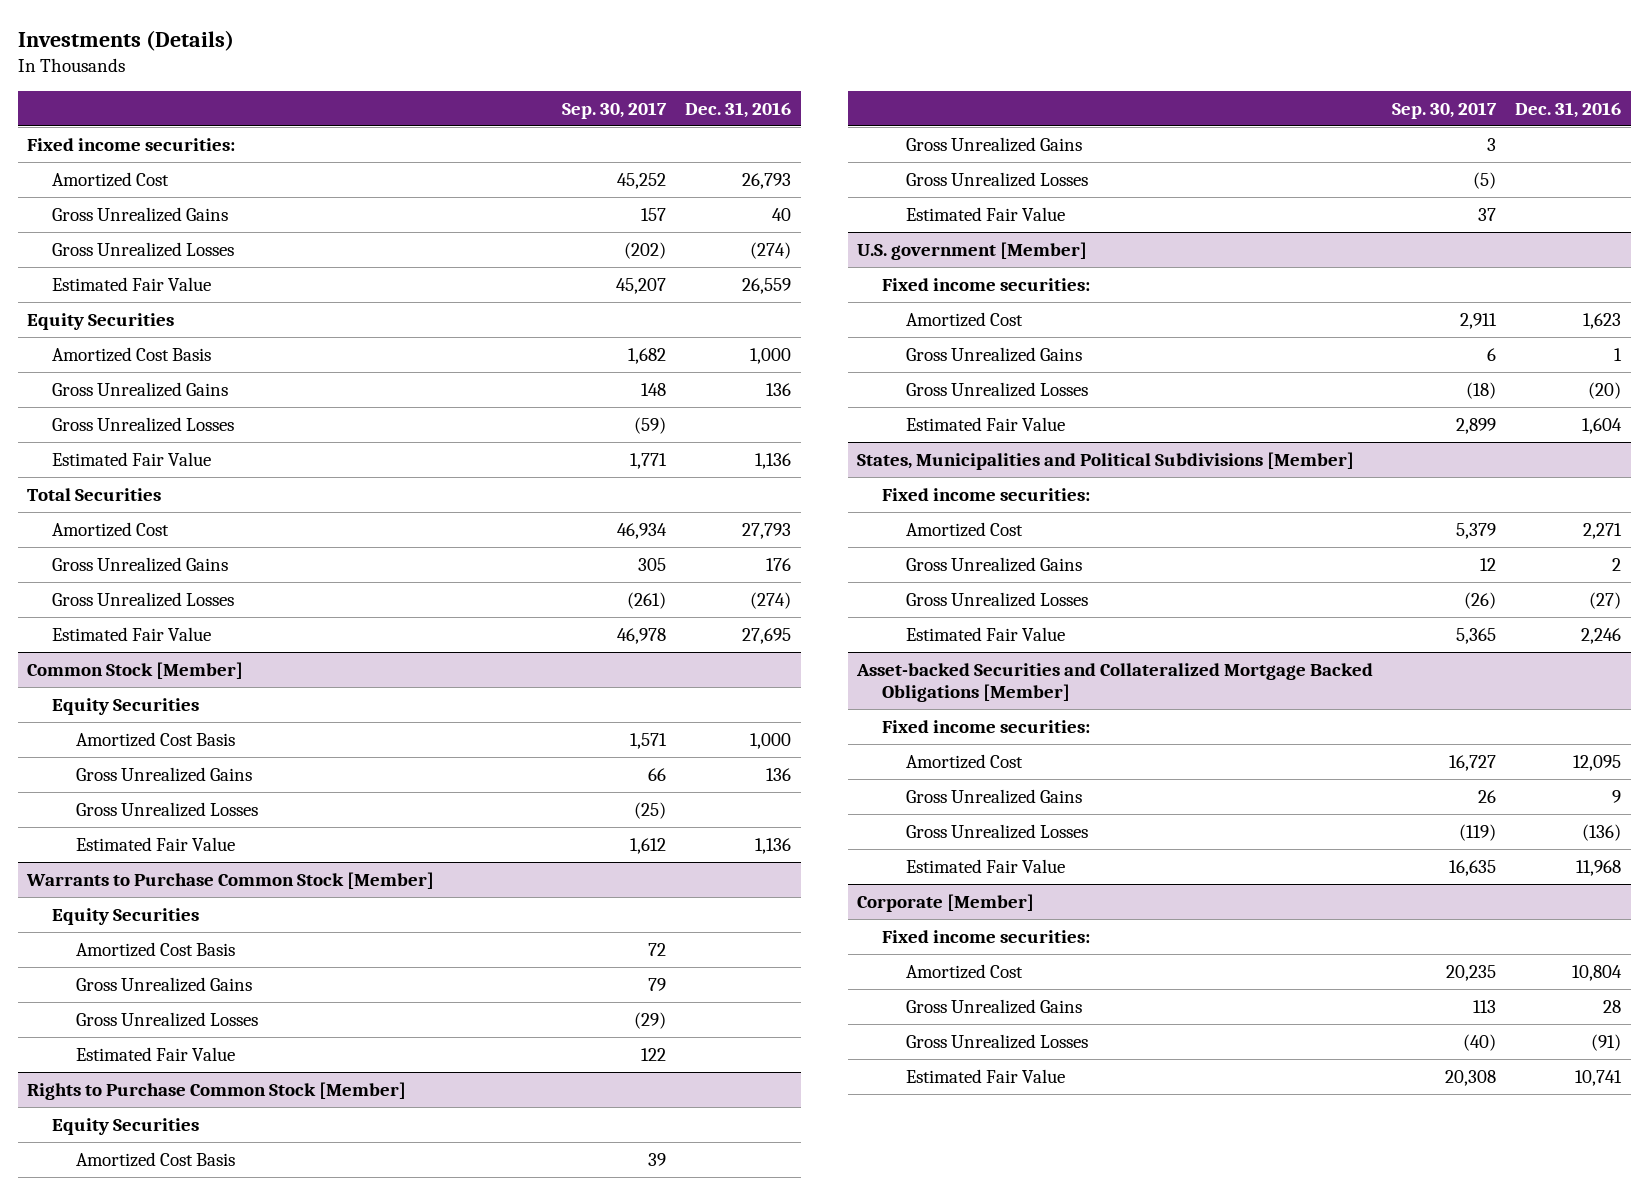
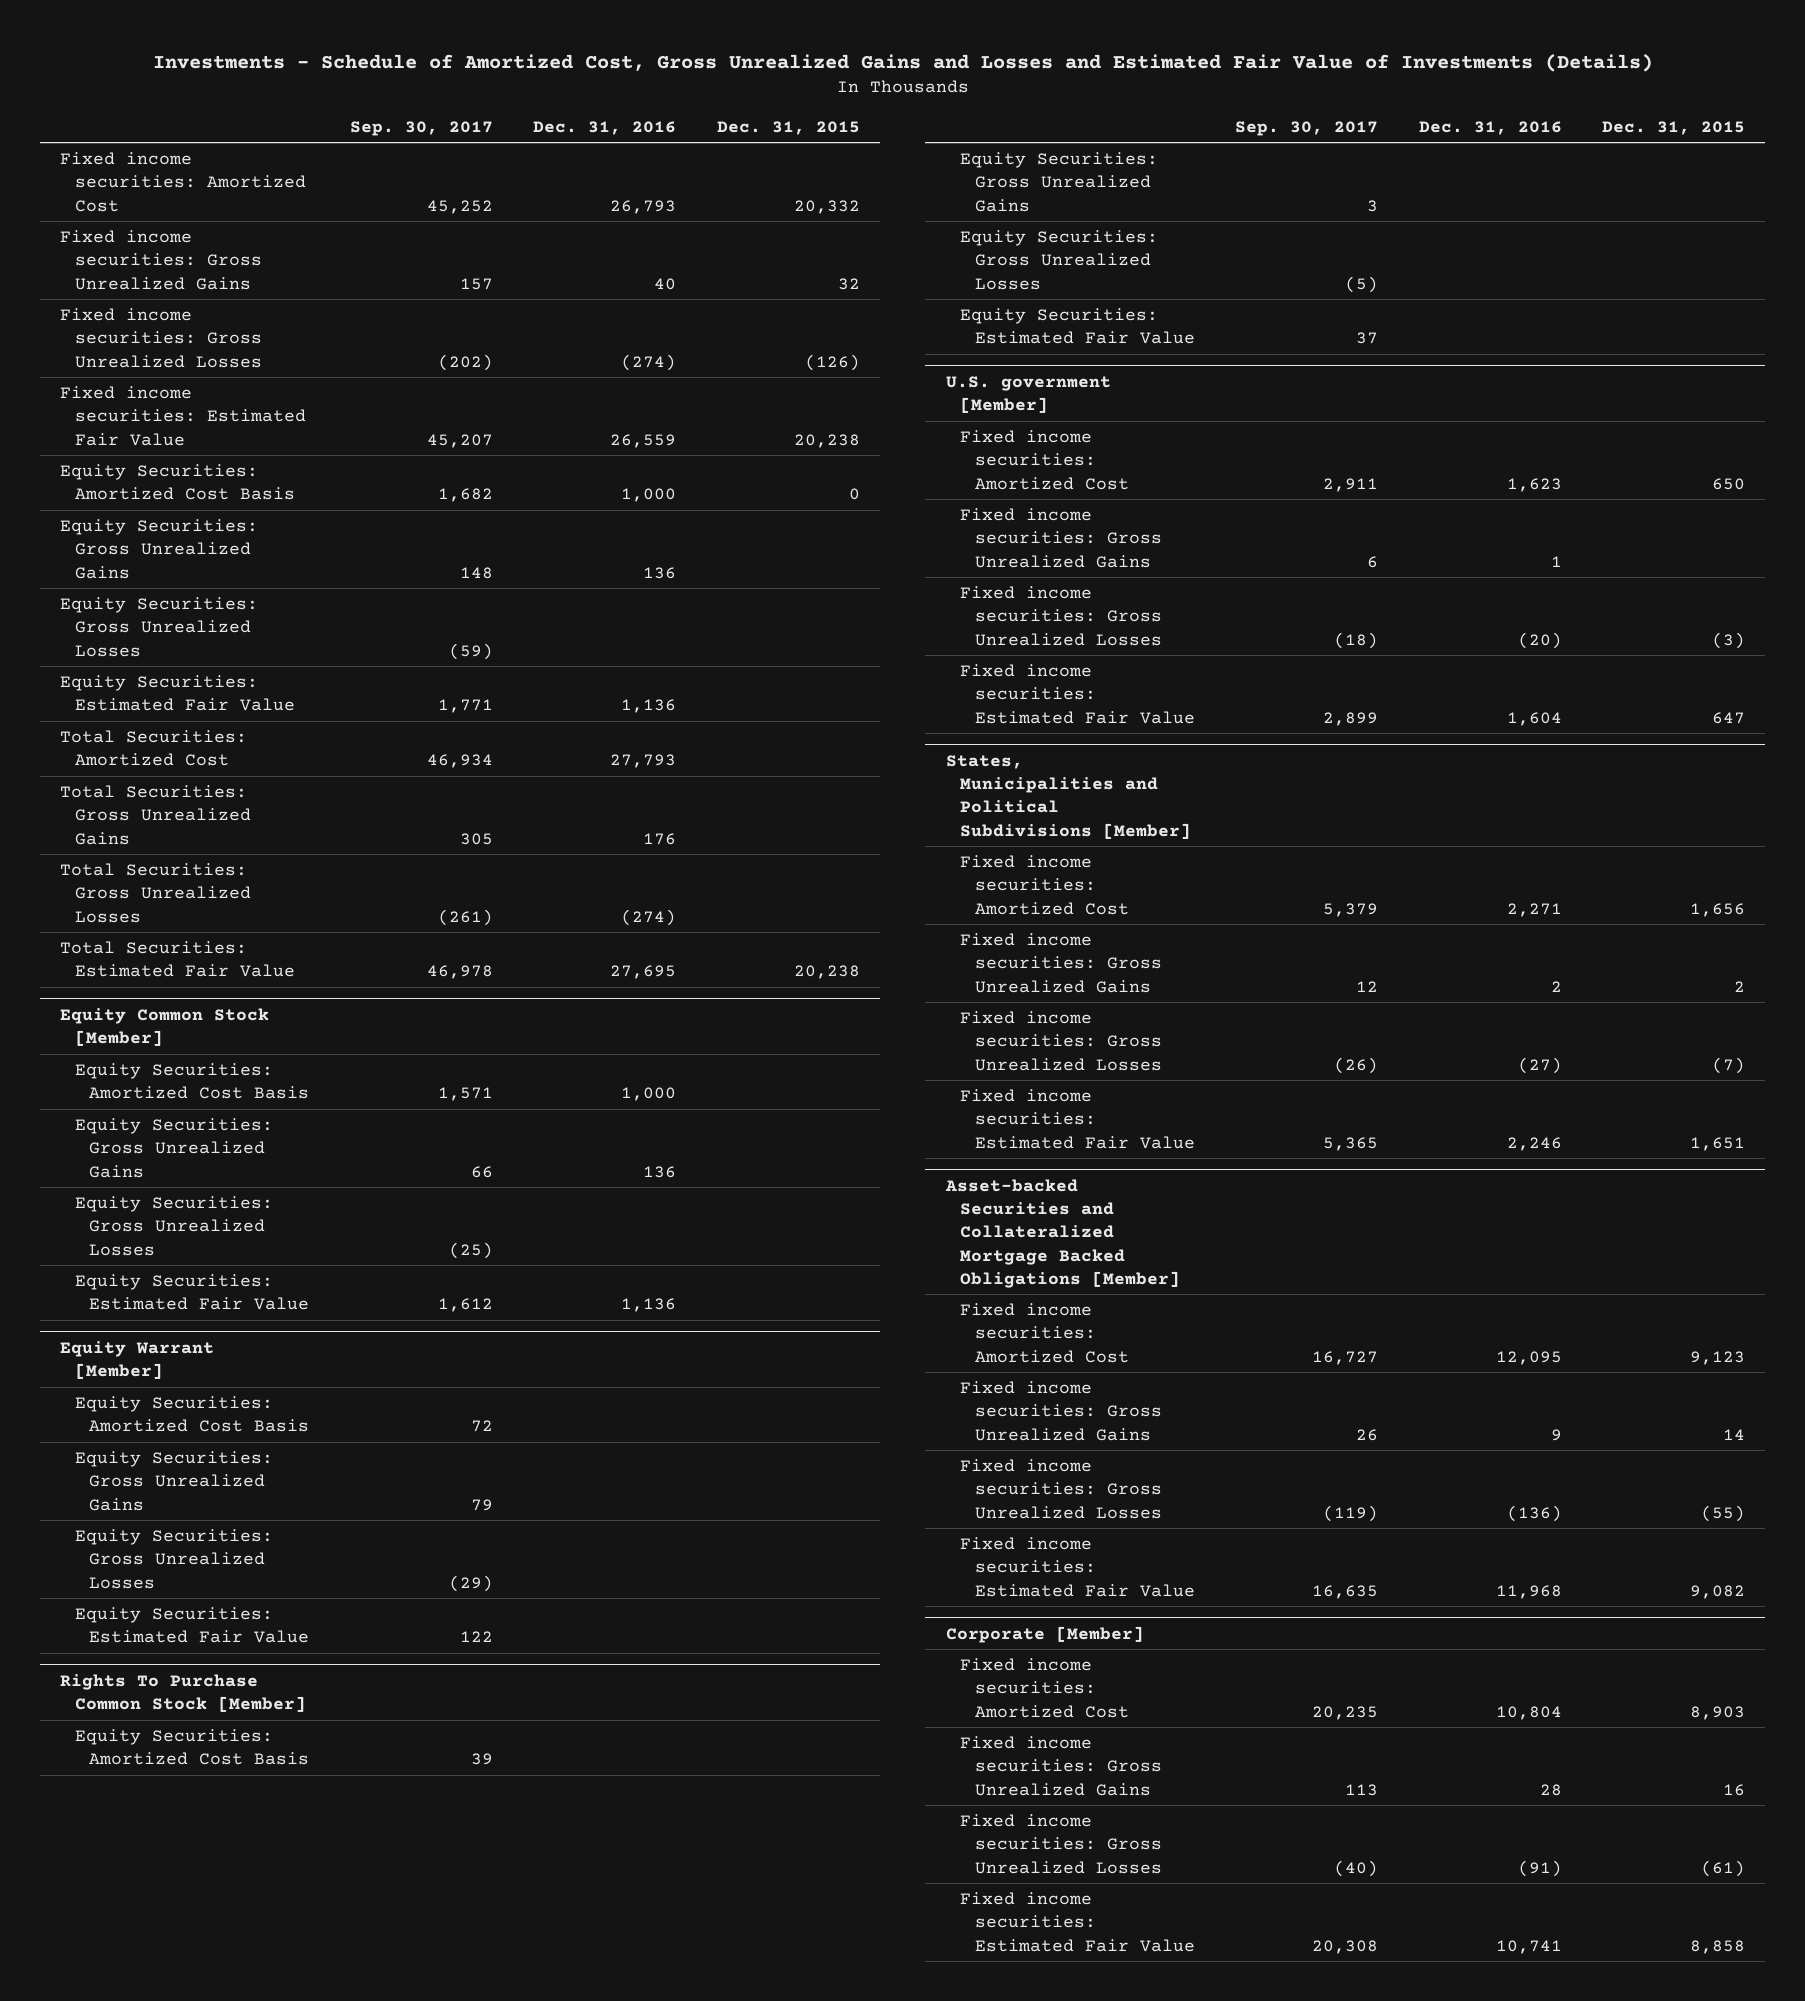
[17,29,234,51] Investments (Details) -> [152,54,1653,73] Investments - Schedule of Amortized Cost, Gross Unrealized Gains and Losses and Estimated Fair Value of Investments (Details)
none -> [716,120,860,135] Dec. 31, 2015
[27,137,236,151] Fixed income securities: -> none
[27,312,175,330] Equity Securities -> none
[27,487,162,501] Total Securities -> none
[51,697,199,715] Equity Securities -> none
[26,871,435,889] Warrants to Purchase Common Stock [Member] -> none
[51,907,199,925] Equity Securities -> none
[51,1117,199,1135] Equity Securities -> none
[51,171,169,187] Amortized Cost -> [60,152,306,212] Fixed income securities: Amortized Cost
[51,206,228,222] Gross Unrealized Gains -> [60,230,262,290] Fixed income securities: Gross Unrealized Gains
[51,241,234,257] Gross Unrealized Losses -> [60,308,262,368] Fixed income securities: Gross Unrealized Losses
[51,276,211,291] Estimated Fair Value -> [60,386,306,446] Fixed income securities: Estimated Fair Value
[51,346,211,362] Amortized Cost Basis -> [60,464,295,501] Equity Securities: Amortized Cost Basis
[51,381,228,397] Gross Unrealized Gains -> [60,519,259,579] Equity Securities: Gross Unrealized Gains
[51,416,234,432] Gross Unrealized Losses -> [60,597,259,657] Equity Securities: Gross Unrealized Losses
[51,451,211,466] Estimated Fair Value -> [60,675,295,712] Equity Securities: Estimated Fair Value
[51,521,169,537] Amortized Cost -> [60,730,248,767] Total Securities: Amortized Cost
[51,556,228,572] Gross Unrealized Gains -> [60,785,251,845] Total Securities: Gross Unrealized Gains
[51,591,234,607] Gross Unrealized Losses -> [60,863,251,923] Total Securities: Gross Unrealized Losses
[51,626,211,641] Estimated Fair Value -> [60,941,295,978] Total Securities: Estimated Fair Value
[27,661,244,679] Common Stock [Member] -> [60,1007,270,1046] Equity Common Stock [Member]
[76,731,236,747] Amortized Cost Basis -> [74,1063,310,1100] Equity Securities: Amortized Cost Basis
[76,766,253,782] Gross Unrealized Gains -> [74,1118,273,1178] Equity Securities: Gross Unrealized Gains
[76,801,259,817] Gross Unrealized Losses -> [74,1196,273,1256] Equity Securities: Gross Unrealized Losses
[76,836,236,851] Estimated Fair Value -> [74,1274,310,1311] Equity Securities: Estimated Fair Value
none -> [60,1340,215,1379] Equity Warrant [Member]
[76,941,236,957] Amortized Cost Basis -> [74,1396,310,1433] Equity Securities: Amortized Cost Basis
[76,976,253,992] Gross Unrealized Gains -> [74,1451,273,1511] Equity Securities: Gross Unrealized Gains
[76,1011,259,1027] Gross Unrealized Losses -> [74,1529,273,1589] Equity Securities: Gross Unrealized Losses
[76,1046,236,1061] Estimated Fair Value -> [74,1607,310,1644] Equity Securities: Estimated Fair Value
[27,1081,407,1100] Rights to Purchase Common Stock [Member] -> [60,1673,306,1712] Rights To Purchase Common Stock [Member]
[76,1151,236,1167] Amortized Cost Basis -> [74,1729,310,1766] Equity Securities: Amortized Cost Basis
[906,136,1083,152] Gross Unrealized Gains -> [960,152,1159,212] Equity Securities: Gross Unrealized Gains
[906,171,1089,187] Gross Unrealized Losses -> [960,230,1159,290] Equity Securities: Gross Unrealized Losses
[906,206,1066,221] Estimated Fair Value -> [960,308,1195,345] Equity Securities: Estimated Fair Value
[881,277,1090,291] Fixed income securities: -> none
[906,311,1024,327] Amortized Cost -> [960,430,1129,490] Fixed income securities: Amortized Cost
[906,346,1083,362] Gross Unrealized Gains -> [960,508,1162,568] Fixed income securities: Gross Unrealized Gains
[906,381,1089,397] Gross Unrealized Losses -> [960,586,1162,646] Fixed income securities: Gross Unrealized Losses
[906,416,1066,431] Estimated Fair Value -> [960,664,1195,724] Fixed income securities: Estimated Fair Value
[881,487,1090,501] Fixed income securities: -> none
[906,521,1024,537] Amortized Cost -> [960,855,1129,915] Fixed income securities: Amortized Cost
[906,556,1083,572] Gross Unrealized Gains -> [960,933,1162,993] Fixed income securities: Gross Unrealized Gains
[906,591,1089,607] Gross Unrealized Losses -> [960,1011,1162,1071] Fixed income securities: Gross Unrealized Losses
[906,626,1066,641] Estimated Fair Value -> [960,1089,1195,1149] Fixed income securities: Estimated Fair Value
[881,719,1090,733] Fixed income securities: -> none
[906,753,1024,769] Amortized Cost -> [960,1303,1129,1363] Fixed income securities: Amortized Cost
[906,788,1083,804] Gross Unrealized Gains -> [960,1381,1162,1441] Fixed income securities: Gross Unrealized Gains
[906,823,1089,839] Gross Unrealized Losses -> [960,1459,1162,1519] Fixed income securities: Gross Unrealized Losses
[906,858,1066,873] Estimated Fair Value -> [960,1537,1195,1597] Fixed income securities: Estimated Fair Value
[881,929,1090,943] Fixed income securities: -> none
[906,963,1024,979] Amortized Cost -> [960,1658,1129,1718] Fixed income securities: Amortized Cost
[906,998,1083,1014] Gross Unrealized Gains -> [960,1736,1162,1796] Fixed income securities: Gross Unrealized Gains
[906,1033,1089,1049] Gross Unrealized Losses -> [960,1814,1162,1874] Fixed income securities: Gross Unrealized Losses
[906,1068,1066,1083] Estimated Fair Value -> [960,1892,1195,1952] Fixed income securities: Estimated Fair Value

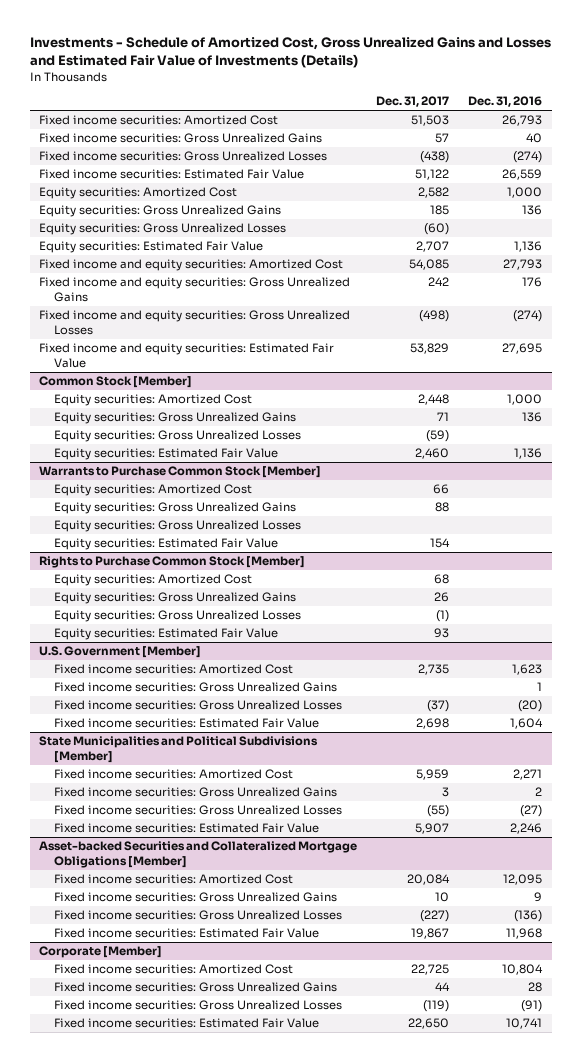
[349,120,493,136] Sep. 30, 2017 -> none
[716,120,860,135] Dec. 31, 2015 -> none
none -> [376,96,450,108] Dec. 31, 2017
[60,1340,215,1379] Equity Warrant [Member] -> none
[60,464,295,501] Equity Securities: Amortized Cost Basis -> [39,187,238,200] Equity securities: Amortized Cost
[60,519,259,579] Equity Securities: Gross Unrealized Gains -> [39,205,282,218] Equity securities: Gross Unrealized Gains
[60,597,259,657] Equity Securities: Gross Unrealized Losses -> [39,223,287,236] Equity securities: Gross Unrealized Losses
[60,675,295,712] Equity Securities: Estimated Fair Value -> [39,241,264,254] Equity securities: Estimated Fair Value
[60,730,248,767] Total Securities: Amortized Cost -> [39,259,344,272] Fixed income and equity securities: Amortized Cost
[60,785,251,845] Total Securities: Gross Unrealized Gains -> [39,277,351,302] Fixed income and equity securities: Gross Unrealized Gains
[60,863,251,923] Total Securities: Gross Unrealized Losses -> [39,310,351,335] Fixed income and equity securities: Gross Unrealized Losses
[60,941,295,978] Total Securities: Estimated Fair Value -> [39,343,335,368] Fixed income and equity securities: Estimated Fair Value
[60,1007,270,1046] Equity Common Stock [Member] -> [39,376,193,389] Common Stock [Member]
[74,1063,310,1100] Equity Securities: Amortized Cost Basis -> [53,394,252,407] Equity securities: Amortized Cost
[74,1118,273,1178] Equity Securities: Gross Unrealized Gains -> [53,412,296,425] Equity securities: Gross Unrealized Gains
[74,1196,273,1256] Equity Securities: Gross Unrealized Losses -> [53,430,301,443] Equity securities: Gross Unrealized Losses
[74,1274,310,1311] Equity Securities: Estimated Fair Value -> [53,448,278,461] Equity securities: Estimated Fair Value
none -> [39,466,322,479] Warrants to Purchase Common Stock [Member]
[74,1396,310,1433] Equity Securities: Amortized Cost Basis -> [53,484,252,497] Equity securities: Amortized Cost
[74,1451,273,1511] Equity Securities: Gross Unrealized Gains -> [53,502,296,515] Equity securities: Gross Unrealized Gains
[74,1529,273,1589] Equity Securities: Gross Unrealized Losses -> [53,520,301,533] Equity securities: Gross Unrealized Losses
[74,1607,310,1644] Equity Securities: Estimated Fair Value -> [53,538,278,551] Equity securities: Estimated Fair Value
[60,1673,306,1712] Rights To Purchase Common Stock [Member] -> [39,556,306,569] Rights to Purchase Common Stock [Member]
[74,1729,310,1766] Equity Securities: Amortized Cost Basis -> [53,574,252,587] Equity securities: Amortized Cost
[960,152,1159,212] Equity Securities: Gross Unrealized Gains -> [53,592,296,605] Equity securities: Gross Unrealized Gains
[960,230,1159,290] Equity Securities: Gross Unrealized Losses -> [53,610,301,623] Equity securities: Gross Unrealized Losses
[960,308,1195,345] Equity Securities: Estimated Fair Value -> [53,628,278,641] Equity securities: Estimated Fair Value
[945,375,1111,413] U.S. government [Member] -> [39,646,202,659] U.S. Government [Member]
[945,754,1192,839] States, Municipalities and Political Subdivisions [Member] -> [39,736,319,763] State Municipalities and Political Subdivisions [Member]
[944,1178,1181,1288] Asset-backed Securities and Collateralized Mortgage Backed Obligations [Member] -> [39,841,358,868] Asset-backed Securities and Collateralized Mortgage Obligations [Member]

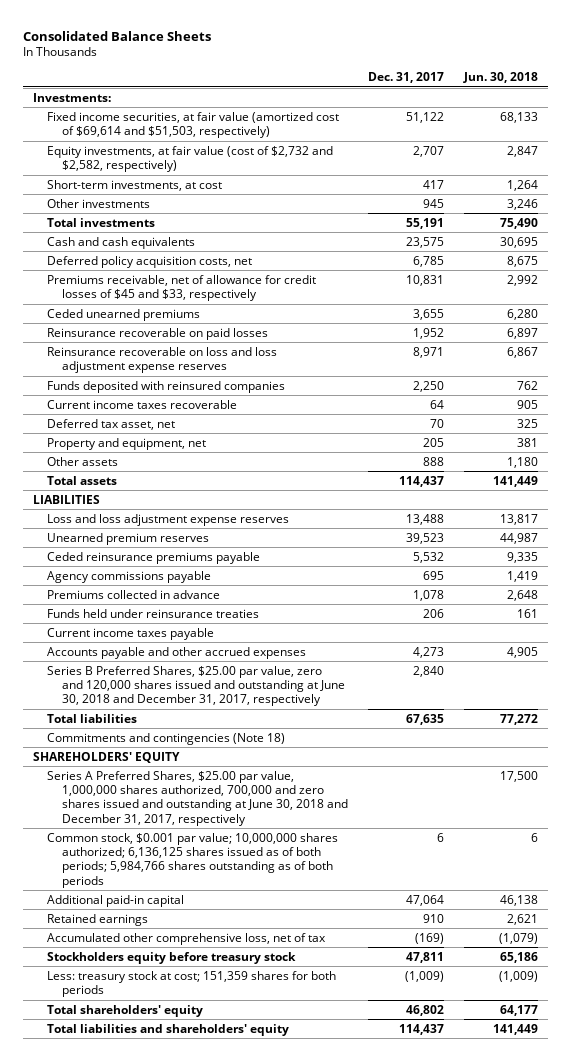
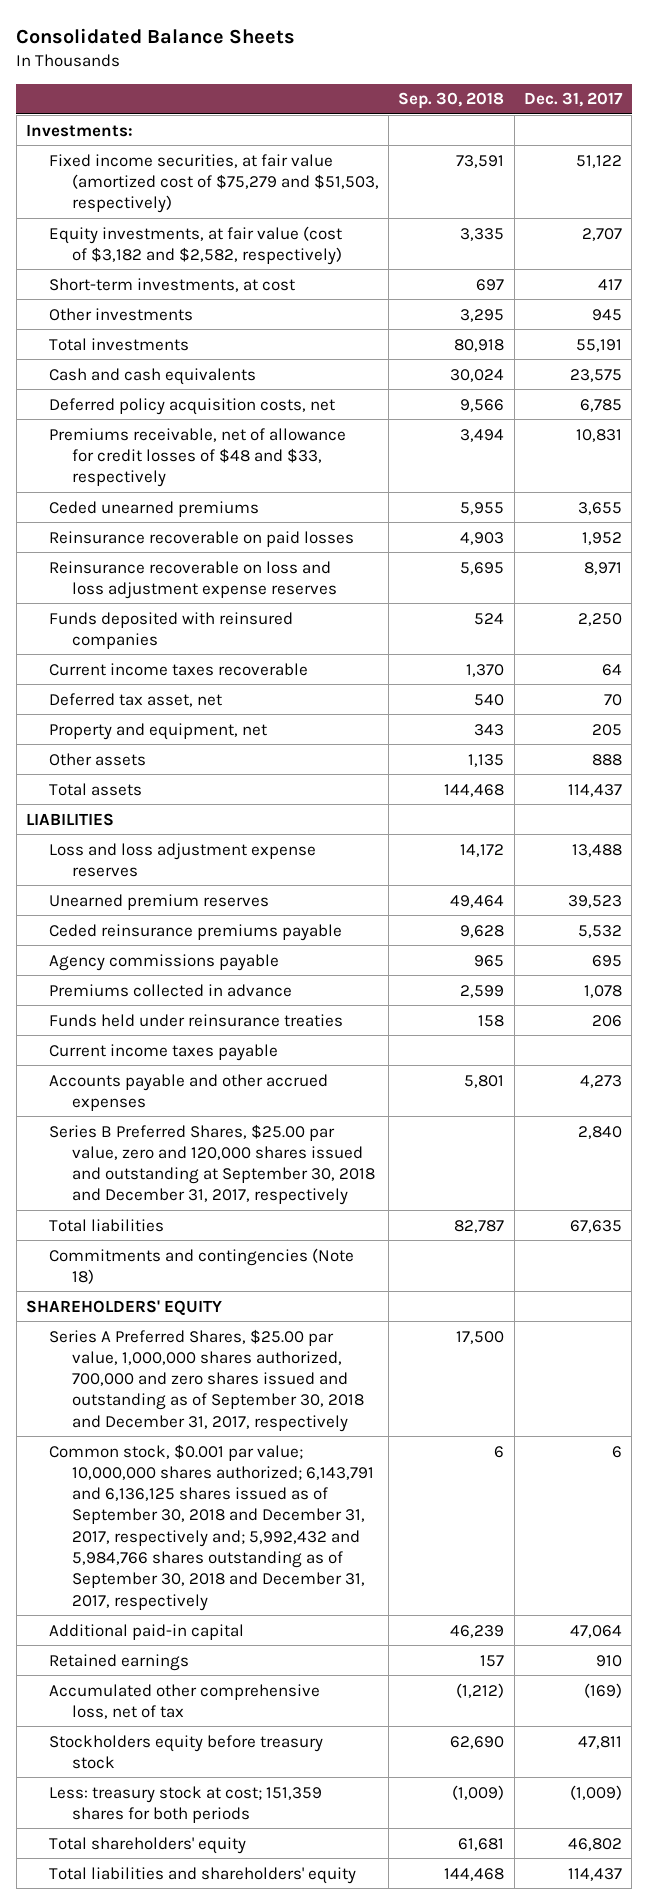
[462,72,538,84] Jun. 30, 2018 -> none
none -> [398,92,505,110] Sep. 30, 2018
[47,111,340,139] Fixed income securities, at fair value (amortized cost of $69,614 and $51,503, respectively) -> [48,153,379,214] Fixed income securities, at fair value (amortized cost of $75,279 and $51,503, respectively)
[47,145,334,173] Equity investments, at fair value (cost of $2,732 and $2,582, respectively) -> [48,225,342,265] Equity investments, at fair value (cost of $3,182 and $2,582, respectively)
[47,274,317,302] Premiums receivable, net of allowance for credit losses of $45 and $33, respectively -> [48,427,346,488] Premiums receivable, net of allowance for credit losses of $48 and $33, respectively
[47,665,346,707] Series B Preferred Shares, $25.00 par value, zero and 120,000 shares issued and outstanding at June 30, 2018 and December 31, 2017, respectively -> [48,1123,375,1206] Series B Preferred Shares, $25.00 par value, zero and 120,000 shares issued and outstanding at September 30, 2018 and December 31, 2017, respectively
[47,770,349,826] Series A Preferred Shares, $25.00 par value, 1,000,000 shares authorized, 700,000 and zero shares issued and outstanding at June 30, 2018 and December 31, 2017, respectively -> [48,1328,364,1432] Series A Preferred Shares, $25.00 par value, 1,000,000 shares authorized, 700,000 and zero shares issued and outstanding as of September 30, 2018 and December 31, 2017, respectively
[47,832,339,888] Common stock, $0.001 par value; 10,000,000 shares authorized; 6,136,125 shares issued as of both periods; 5,984,766 shares outstanding as of both periods -> [48,1443,374,1611] Common stock, $0.001 par value; 10,000,000 shares authorized; 6,143,791 and 6,136,125 shares issued as of September 30, 2018 and December 31, 2017, respectively and; 5,992,432 and 5,984,766 shares outstanding as of September 30, 2018 and December 31, 2017, respectively

